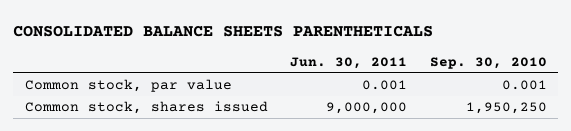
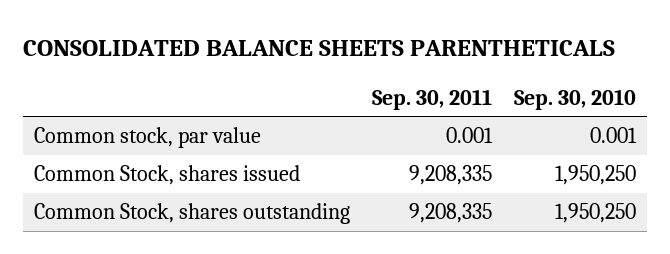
[290,56,408,69] Jun. 30, 2011 -> none
none -> [371,88,492,110] Sep. 30, 2011
[24,101,268,115] Common stock, shares issued -> [33,165,300,186] Common Stock, shares issued
none -> [33,203,350,225] Common Stock, shares outstanding

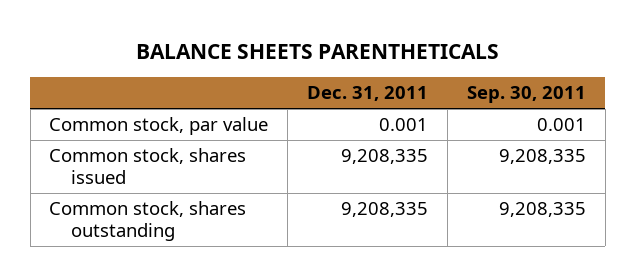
[22,40,615,57] CONSOLIDATED BALANCE SHEETS PARENTHETICALS -> [135,43,499,59] BALANCE SHEETS PARENTHETICALS
[513,88,636,110] Sep. 30, 2010 -> none
none -> [307,86,429,102] Dec. 31, 2011
[33,165,300,186] Common Stock, shares issued -> [49,148,247,185] Common stock, shares issued
[33,203,350,225] Common Stock, shares outstanding -> [49,201,247,242] Common stock, shares outstanding

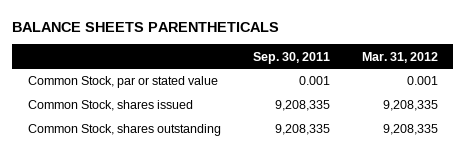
[307,86,429,102] Dec. 31, 2011 -> none
none -> [361,51,438,63] Mar. 31, 2012
[49,117,269,136] Common stock, par value -> [28,76,219,89] Common Stock, par or stated value
[49,148,247,185] Common stock, shares issued -> [28,100,194,112] Common Stock, shares issued
[49,201,247,242] Common stock, shares outstanding -> [28,124,222,137] Common Stock, shares outstanding

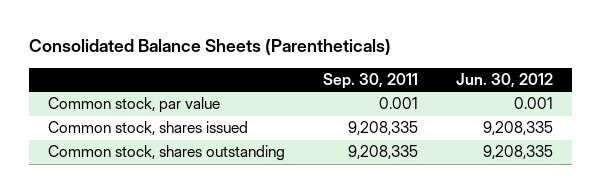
[12,21,280,32] BALANCE SHEETS PARENTHETICALS -> [28,39,391,56] Consolidated Balance Sheets (Parentheticals)
[361,51,438,63] Mar. 31, 2012 -> none
none -> [456,73,554,89] Jun. 30, 2012
[28,76,219,89] Common Stock, par or stated value -> [47,97,220,114] Common stock, par value
[28,100,194,112] Common Stock, shares issued -> [47,121,248,136] Common stock, shares issued
[28,124,222,137] Common Stock, shares outstanding -> [47,145,285,162] Common stock, shares outstanding

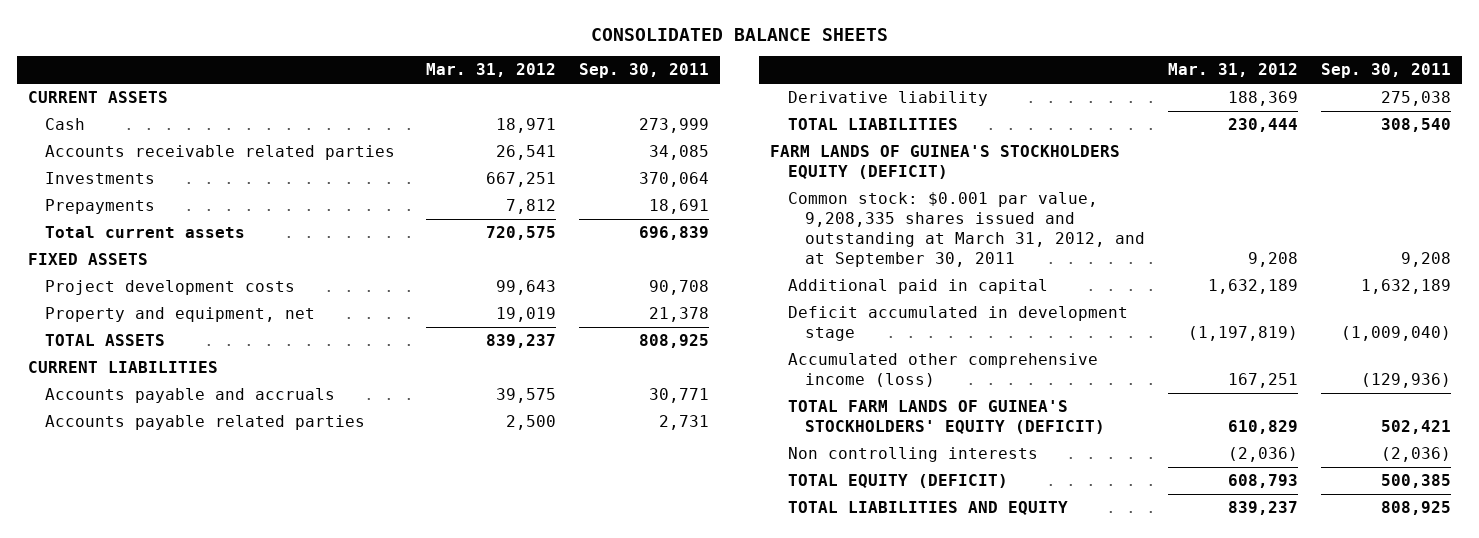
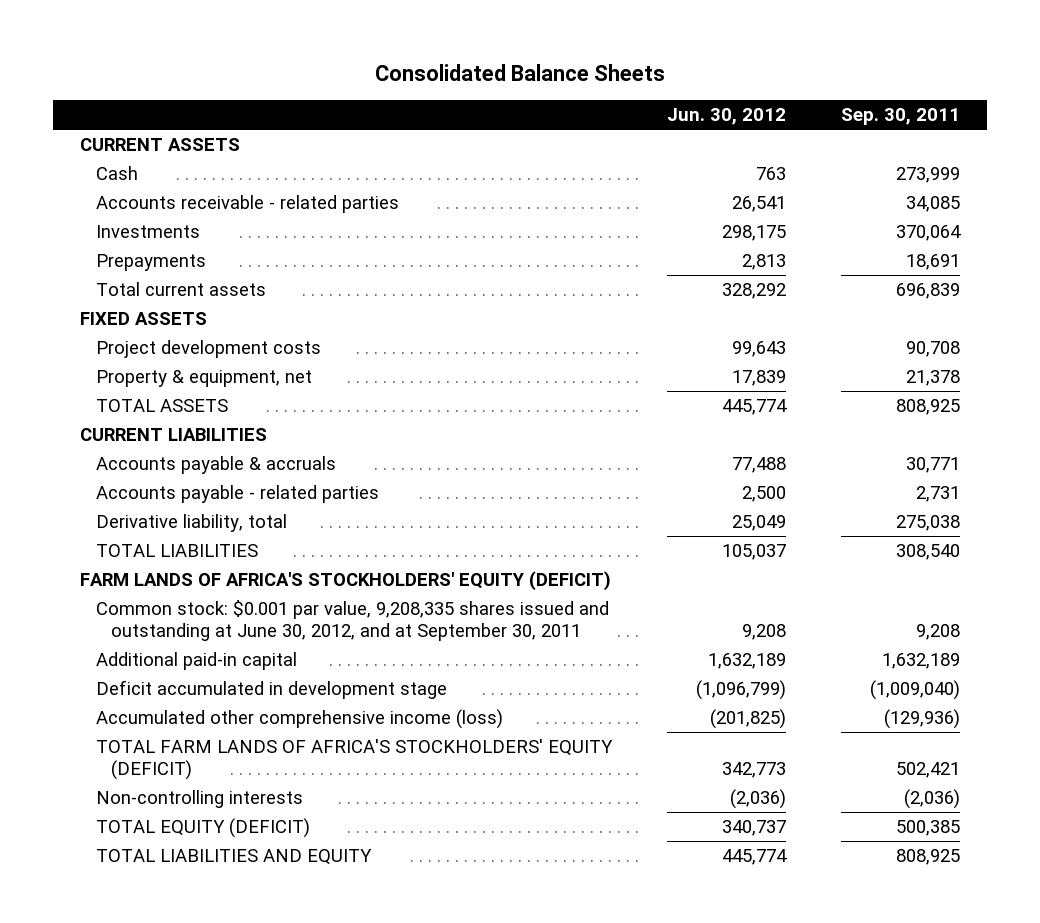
[590,27,888,41] CONSOLIDATED BALANCE SHEETS -> [374,64,665,82] Consolidated Balance Sheets
[425,63,556,78] Mar. 31, 2012 -> none
none -> [666,108,786,126] Jun. 30, 2012
[45,145,396,161] Accounts receivable related parties -> [95,195,399,214] Accounts receivable - related parties
[45,307,316,323] Property and equipment, net -> [95,370,312,388] Property & equipment, net
[45,388,336,404] Accounts payable and accruals -> [95,456,336,475] Accounts payable & accruals
[45,415,366,431] Accounts payable related parties -> [95,485,379,504] Accounts payable - related parties
[787,91,988,107] Derivative liability -> [95,514,287,533] Derivative liability, total
[770,145,1121,180] FARM LANDS OF GUINEA'S STOCKHOLDERS EQUITY (DEFICIT) -> [80,571,612,592] FARM LANDS OF AFRICA'S STOCKHOLDERS' EQUITY (DEFICIT)
[787,192,1145,267] Common stock: $0.001 par value, 9,208,335 shares issued and outstanding at March 31, 2012, and at September 30, 2011 -> [95,600,609,642] Common stock: $0.001 par value, 9,208,335 shares issued and outstanding at June 30, 2012, and at September 30, 2011
[787,279,1048,295] Additional paid in capital -> [95,652,297,671] Additional paid-in capital
[787,400,1105,435] TOTAL FARM LANDS OF GUINEA'S STOCKHOLDERS' EQUITY (DEFICIT) -> [95,739,613,781] TOTAL FARM LANDS OF AFRICA'S STOCKHOLDERS' EQUITY (DEFICIT)
[787,447,1038,463] Non controlling interests -> [95,790,303,809] Non-controlling interests

